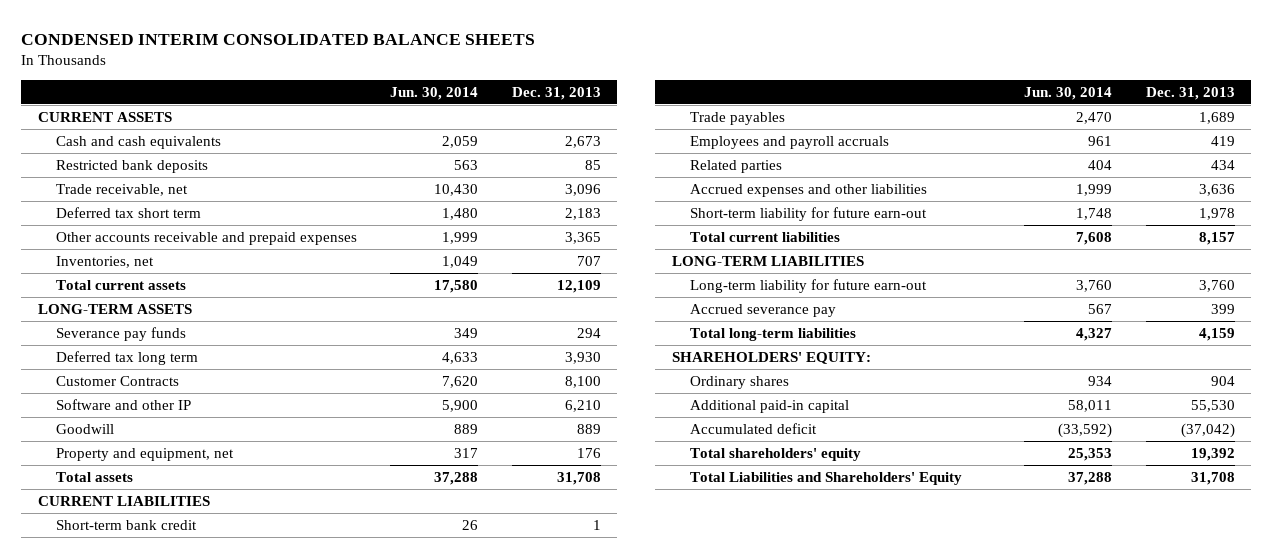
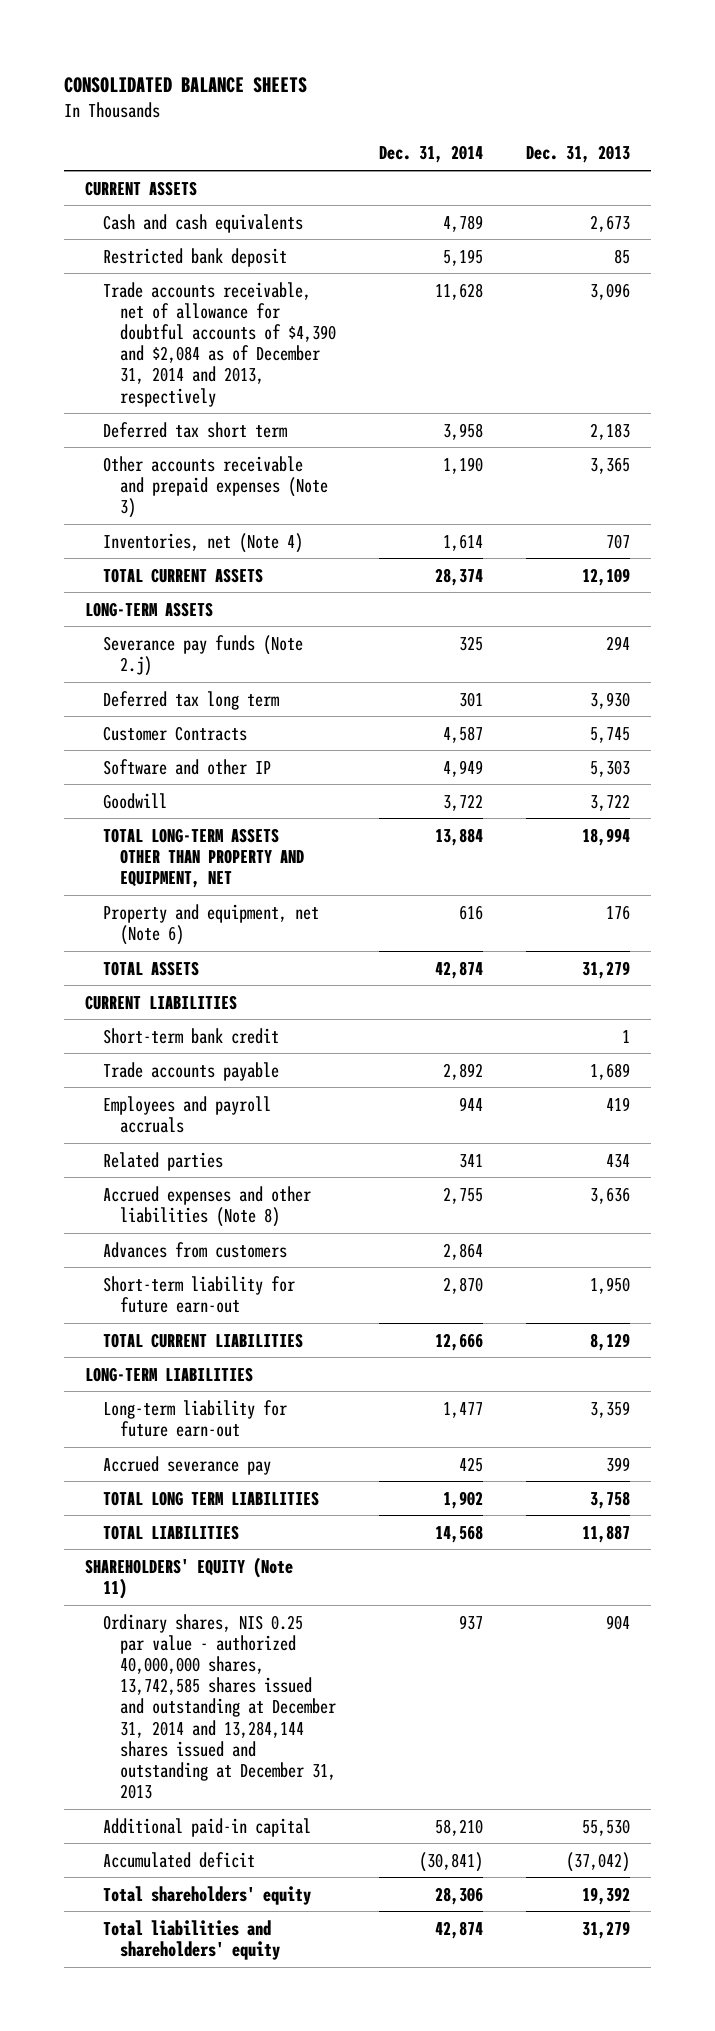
[21,33,536,45] CONDENSED INTERIM CONSOLIDATED BALANCE SHEETS -> [63,77,307,94] CONSOLIDATED BALANCE SHEETS
[390,86,479,100] Jun. 30, 2014 -> none
none -> [378,145,483,164] Dec. 31, 2014
[56,159,209,173] Restricted bank deposits -> [102,247,287,267] Restricted bank deposit
[56,183,189,196] Trade receivable, net -> [102,281,336,407] Trade accounts receivable, net of allowance for doubtful accounts of $4,390 and $2,084 as of December 31, 2014 and 2013, respectively
[56,231,358,245] Other accounts receivable and prepaid expenses -> [102,455,328,519] Other accounts receivable and prepaid expenses (Note 3)
[56,255,155,268] Inventories, net -> [102,532,303,553] Inventories, net (Note 4)
[56,279,187,290] Total current assets -> [102,567,263,583] TOTAL CURRENT ASSETS
[56,326,187,341] Severance pay funds -> [102,634,303,676] Severance pay funds (Note 2.j)
[564,375,601,388] 8,100 -> [589,726,630,743] 5,745
[564,399,601,412] 6,210 -> [589,759,630,777] 5,303
[576,423,601,434] 889 -> [589,793,630,811] 3,722
none -> [102,827,304,889] TOTAL LONG-TERM ASSETS OTHER THAN PROPERTY AND EQUIPMENT, NET
[56,447,235,461] Property and equipment, net -> [102,903,319,945] Property and equipment, net (Note 6)
[56,471,134,482] Total assets -> [102,960,199,976] TOTAL ASSETS
[556,471,601,485] 31,708 -> [581,960,630,979] 31,279
[690,111,786,125] Trade payables -> [102,1061,279,1081] Trade accounts payable
[690,183,928,197] Accrued expenses and other liabilities -> [102,1185,311,1227] Accrued expenses and other liabilities (Note 8)
none -> [102,1241,287,1258] Advances from customers
[1198,207,1235,220] 1,978 -> [589,1276,630,1294] 1,950
[690,231,841,242] Total current liabilities -> [102,1332,303,1348] TOTAL CURRENT LIABILITIES
[1198,231,1235,245] 8,157 -> [589,1332,630,1351] 8,129
[1198,279,1235,292] 3,760 -> [589,1400,630,1418] 3,359
[690,327,857,341] Total long-term liabilities -> [102,1490,319,1506] TOTAL LONG TERM LIABILITIES
[1198,327,1235,341] 4,159 -> [589,1490,630,1509] 3,758
none -> [102,1524,239,1540] TOTAL LIABILITIES
[671,351,871,364] SHAREHOLDERS' EQUITY: -> [85,1556,294,1599] SHAREHOLDERS' EQUITY (Note 11)
[690,375,790,389] Ordinary shares -> [102,1613,336,1800] Ordinary shares, NIS 0.25 par value - authorized 40,000,000 shares, 13,742,585 shares issued and outstanding at December 31, 2014 and 13,284,144 shares issued and outstanding at December 31, 2013
[690,471,963,485] Total Liabilities and Shareholders' Equity -> [102,1919,280,1960] Total liabilities and shareholders' equity
[1190,471,1235,485] 31,708 -> [581,1920,630,1939] 31,279

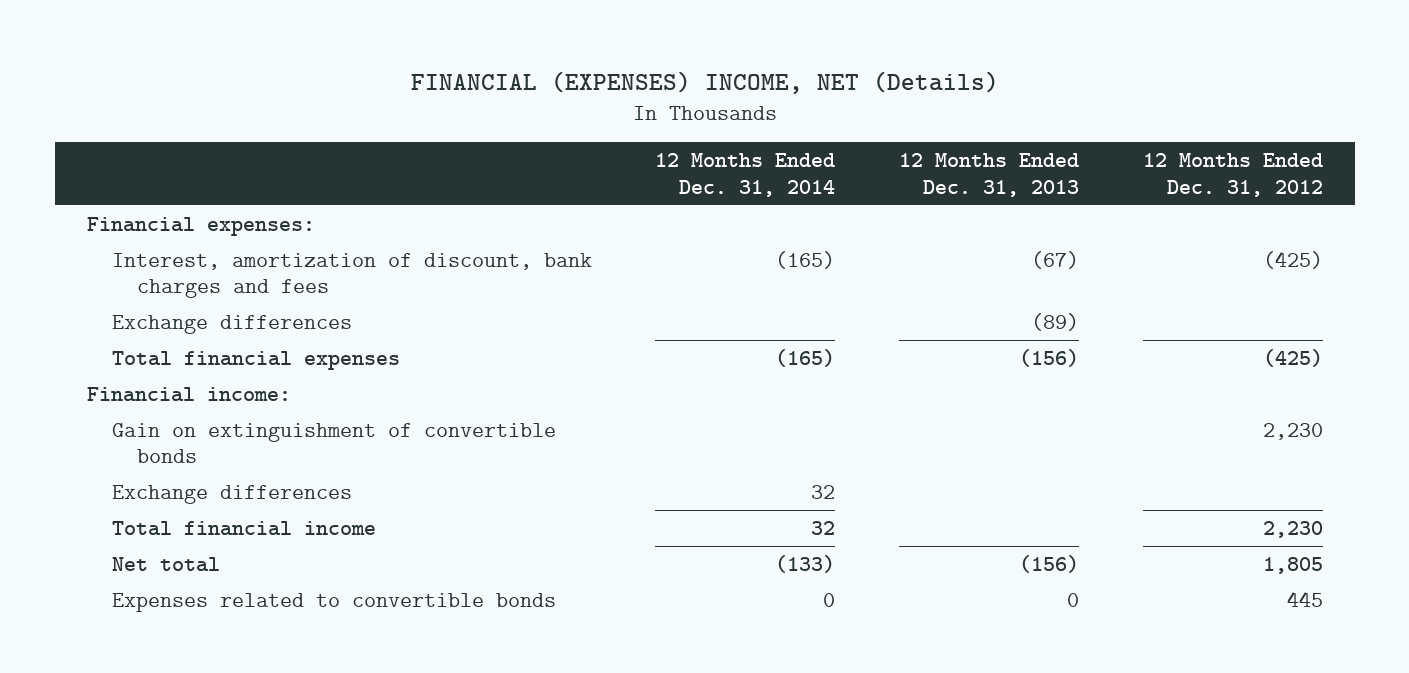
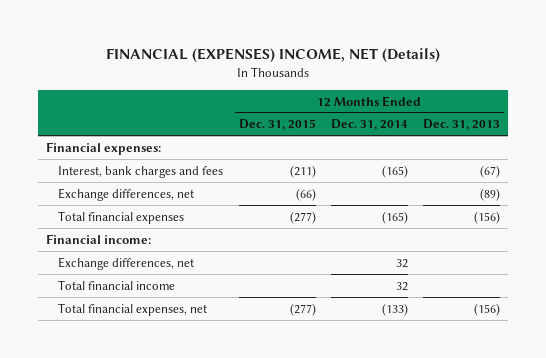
[1142,153,1323,197] 12 Months Ended Dec. 31, 2012 -> none
none -> [238,119,316,131] Dec. 31, 2015
[111,252,592,299] Interest, amortization of discount, bank charges and fees -> [58,165,224,178] Interest, bank charges and fees
[111,314,352,334] Exchange differences -> [58,187,195,201] Exchange differences, net
[111,422,556,464] Gain on extinguishment of convertible bonds -> none
[111,484,352,504] Exchange differences -> [58,256,195,270] Exchange differences, net
[111,592,556,612] Expenses related to convertible bonds -> none
[111,556,220,572] Net total -> [58,302,208,316] Total financial expenses, net

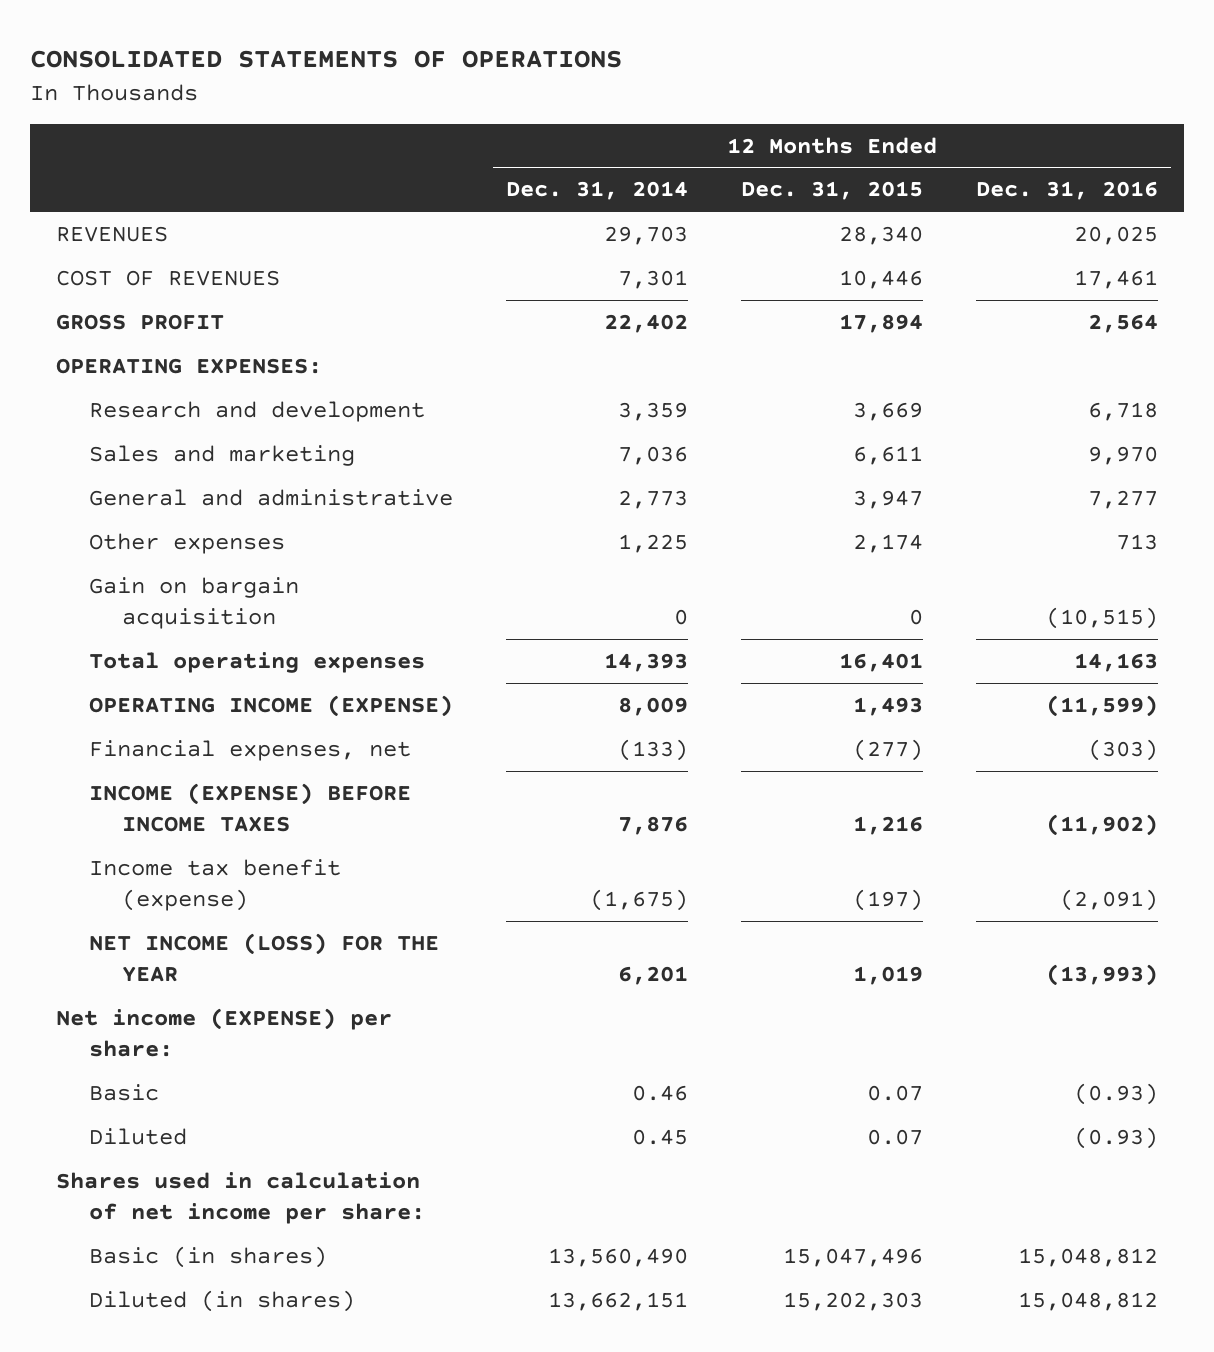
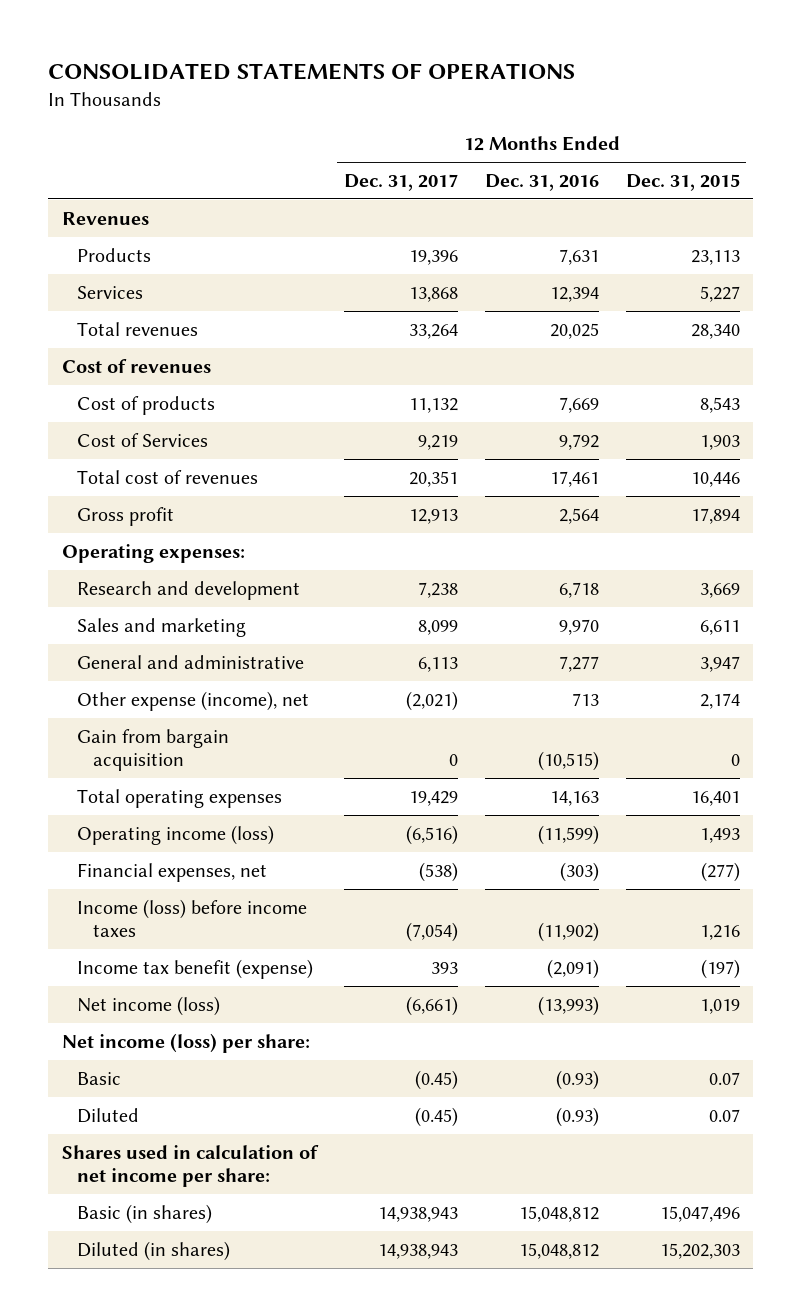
[505,181,688,201] Dec. 31, 2014 -> none
none -> [343,174,458,192] Dec. 31, 2017
none -> [61,211,149,225] Revenues
none -> [77,247,152,262] Products
none -> [77,285,144,299] Services
[56,225,169,242] REVENUES -> [77,321,199,336] Total revenues
none -> [61,358,211,373] Cost of revenues
none -> [77,395,216,415] Cost of products
none -> [77,432,209,447] Cost of Services
[56,269,281,286] COST OF REVENUES -> [77,469,259,484] Total cost of revenues
[56,313,225,330] GROSS PROFIT -> [77,506,175,526] Gross profit
[56,357,323,374] OPERATING EXPENSES: -> [61,543,245,563] Operating expenses:
[88,532,285,554] Other expenses -> [77,690,310,711] Other expense (income), net
[88,576,299,629] Gain on bargain acquisition -> [77,728,230,772] Gain from bargain acquisition
[88,694,453,717] OPERATING INCOME (EXPENSE) -> [77,824,275,845] Operating income (loss)
[88,782,411,832] INCOME (EXPENSE) BEFORE INCOME TAXES -> [77,898,308,938] Income (loss) before income taxes
[88,932,439,982] NET INCOME (LOSS) FOR THE YEAR -> [77,995,221,1016] Net income (loss)
[56,1007,393,1057] Net income (EXPENSE) per share: -> [61,1032,310,1053] Net income (loss) per share:

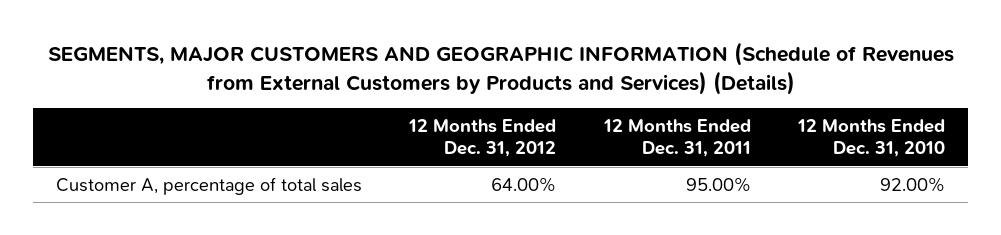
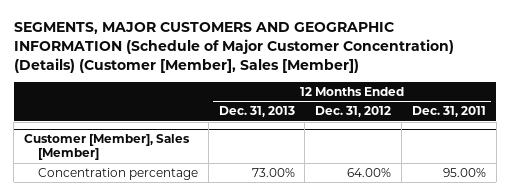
[47,42,954,95] SEGMENTS, MAJOR CUSTOMERS AND GEOGRAPHIC INFORMATION (Schedule of Revenues from External Customers by Products and Services) (Details) -> [13,22,454,73] SEGMENTS, MAJOR CUSTOMERS AND GEOGRAPHIC INFORMATION (Schedule of Major Customer Concentration) (Details) (Customer [Member], Sales [Member])
[796,119,945,158] 12 Months Ended Dec. 31, 2010 -> none
none -> [218,106,295,118] Dec. 31, 2013
none -> [24,134,191,161] Customer [Member], Sales [Member]
[56,176,363,195] Customer A, percentage of total sales -> [37,167,198,180] Concentration percentage

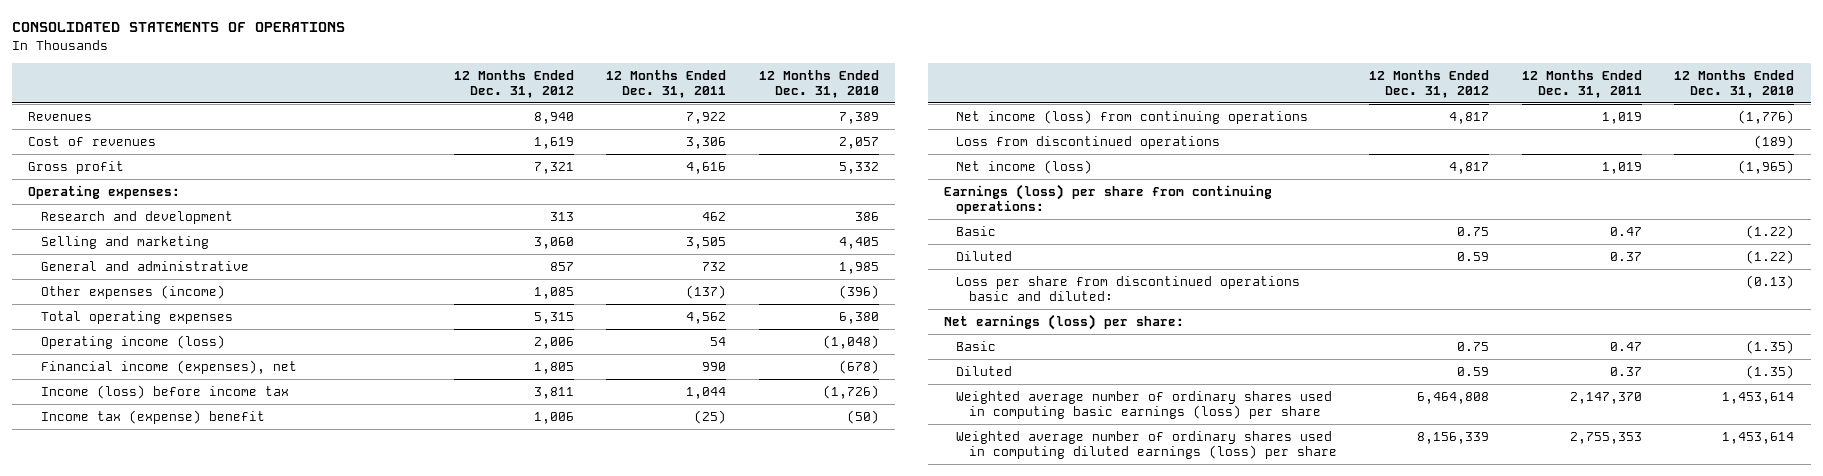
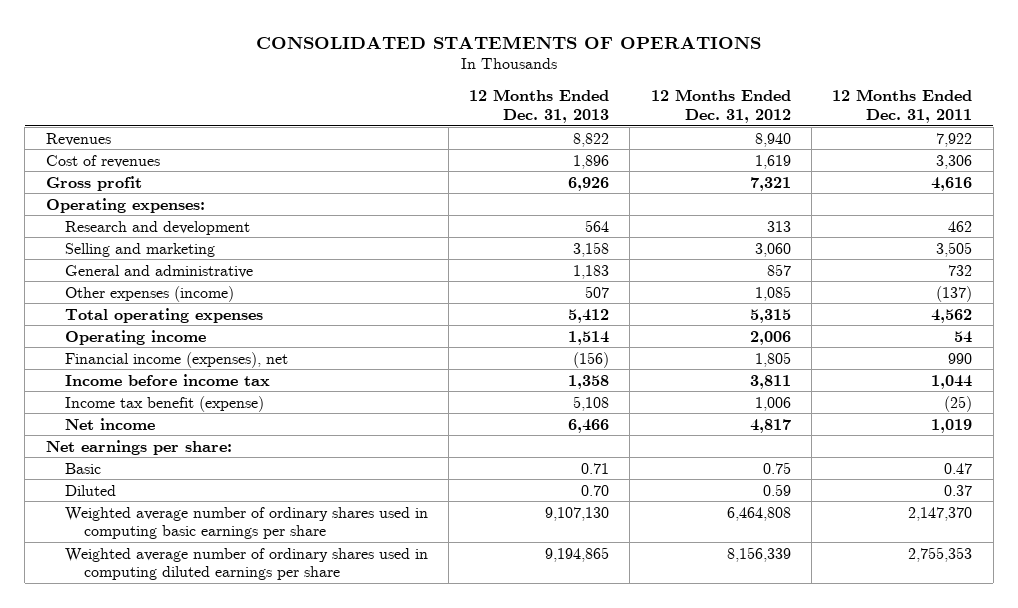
[758,69,879,99] 12 Months Ended Dec. 31, 2010 -> none
none -> [469,89,610,123] 12 Months Ended Dec. 31, 2013
[40,335,225,350] Operating income (loss) -> [64,329,206,345] Operating income
[956,110,1309,125] Net income (loss) from continuing operations -> none
[956,136,1221,150] Loss from discontinued operations -> none
[956,226,997,237] Basic -> none
[956,251,1013,262] Diluted -> none
[956,276,1301,302] Loss per share from discontinued operations basic and diluted: -> none
[943,314,1184,331] Net earnings (loss) per share: -> none
[40,385,289,400] Income (loss) before income tax -> [64,373,270,386] Income before income tax
[40,410,265,425] Income tax (expense) benefit -> [64,395,264,412] Income tax benefit (expense)
[956,160,1093,175] Net income (loss) -> [64,417,155,430] Net income
[943,184,1272,215] Earnings (loss) per share from continuing operations: -> [45,439,232,455] Net earnings per share:
[956,391,1333,420] Weighted average number of ordinary shares used in computing basic earnings (loss) per share -> [64,506,428,540] Weighted average number of ordinary shares used in computing basic earnings per share
[956,431,1337,460] Weighted average number of ordinary shares used in computing diluted earnings (loss) per share -> [64,547,428,581] Weighted average number of ordinary shares used in computing diluted earnings per share

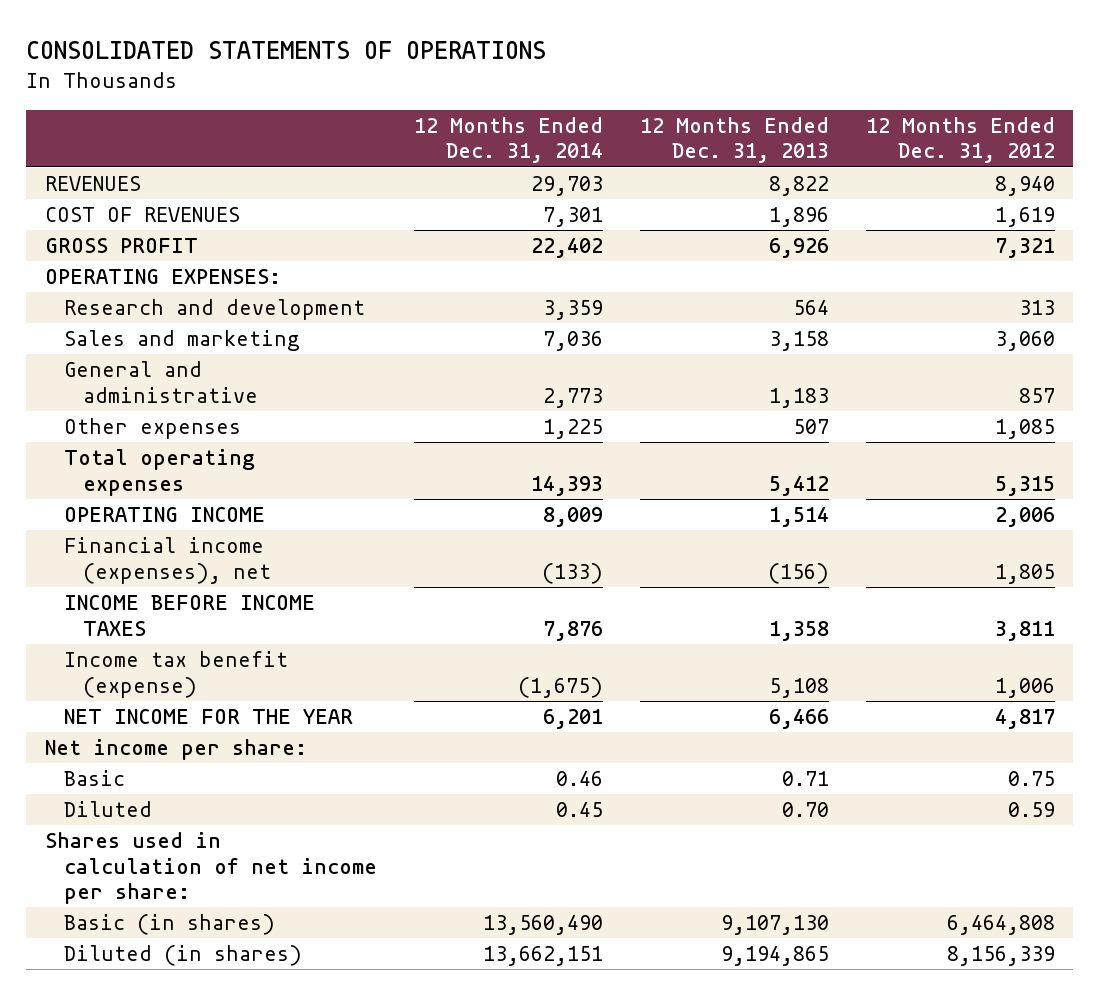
[832,89,973,123] 12 Months Ended Dec. 31, 2011 -> none
none -> [413,116,603,164] 12 Months Ended Dec. 31, 2014
[45,132,111,146] Revenues -> [44,176,141,192] REVENUES
[45,154,160,168] Cost of revenues -> [44,207,240,223] COST OF REVENUES
[45,175,142,191] Gross profit -> [44,238,198,254] GROSS PROFIT
[45,197,205,213] Operating expenses: -> [44,269,281,285] OPERATING EXPENSES:
[64,242,215,257] Selling and marketing -> [63,330,300,352] Sales and marketing
[64,285,234,302] Other expenses (income) -> [63,418,241,440] Other expenses
[64,329,206,345] Operating income -> [63,507,265,523] OPERATING INCOME
[64,373,270,386] Income before income tax -> [63,595,315,636] INCOME BEFORE INCOME TAXES
[64,417,155,430] Net income -> [63,709,353,725] NET INCOME FOR THE YEAR
[45,439,232,455] Net earnings per share: -> [44,739,307,761] Net income per share:
none -> [44,832,377,905] Shares used in calculation of net income per share:
[64,506,428,540] Weighted average number of ordinary shares used in computing basic earnings per share -> [63,914,275,936] Basic (in shares)
[64,547,428,581] Weighted average number of ordinary shares used in computing diluted earnings per share -> [63,945,302,967] Diluted (in shares)

